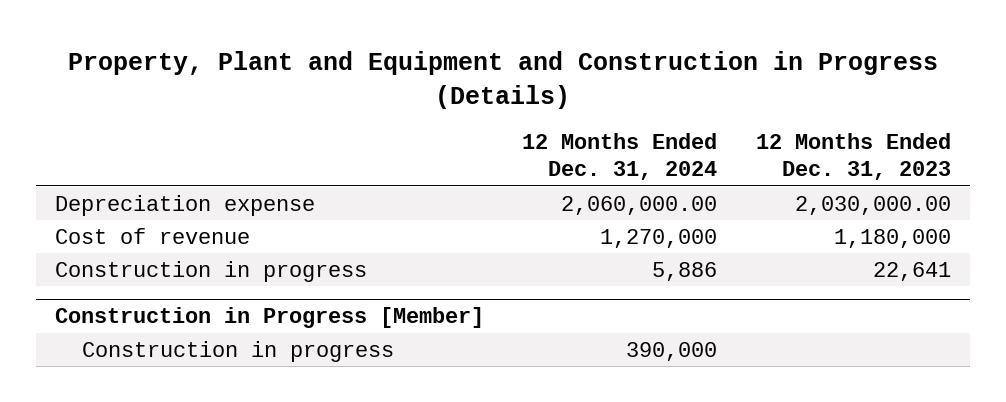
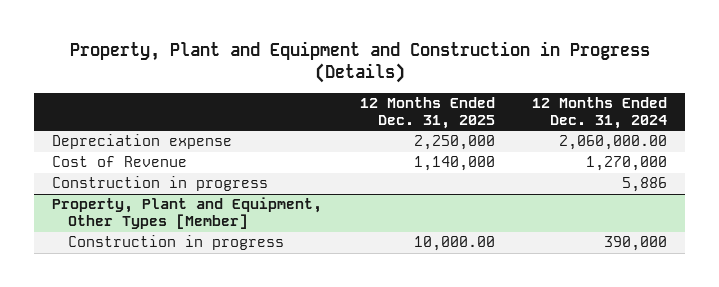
[755,133,951,181] 12 Months Ended Dec. 31, 2023 -> none
none -> [359,97,495,129] 12 Months Ended Dec. 31, 2025
[55,227,251,244] Cost of revenue -> [52,156,188,168] Cost of Revenue
[55,307,485,329] Construction in Progress [Member] -> none
none -> [52,197,323,230] Property, Plant and Equipment, Other Types [Member]

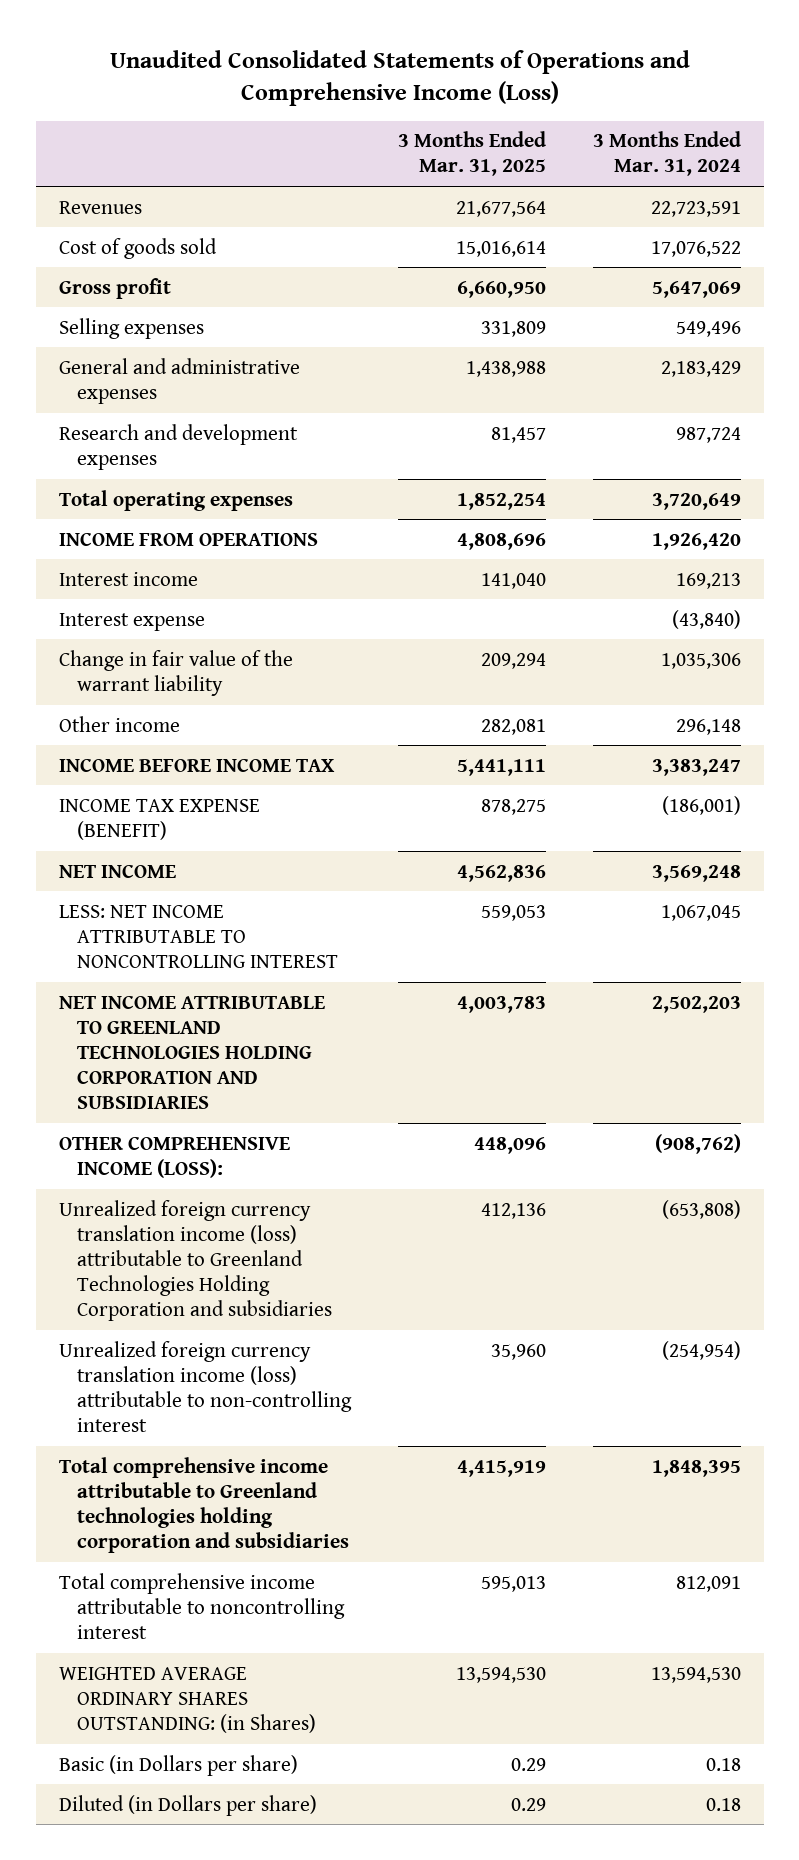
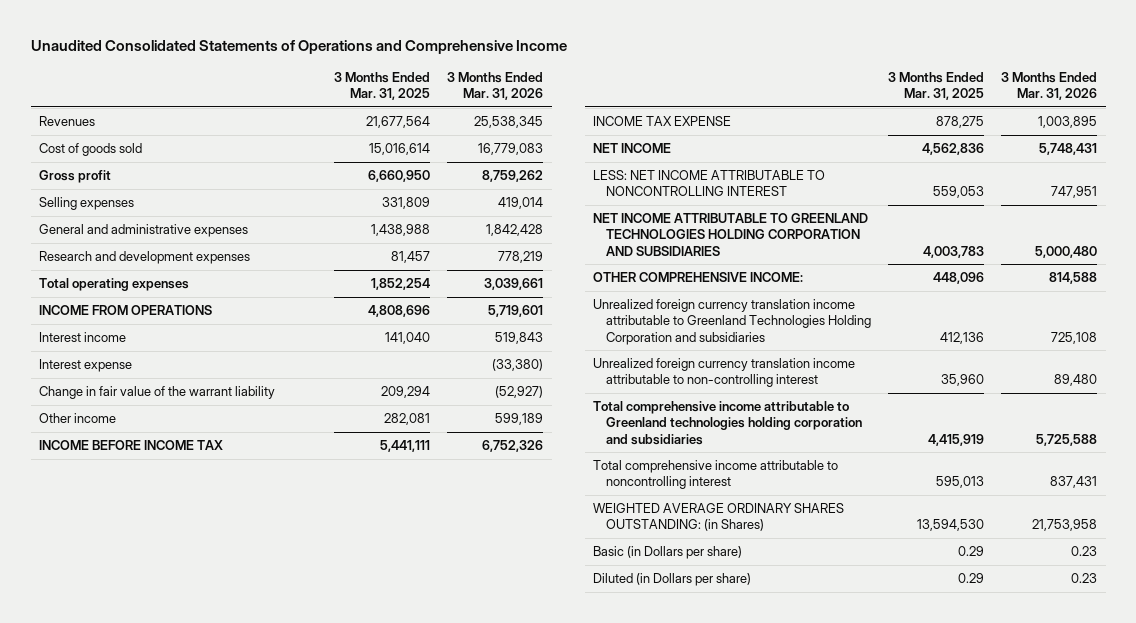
[109,49,690,106] Unaudited Consolidated Statements of Operations and Comprehensive Income (Loss) -> [30,39,567,54] Unaudited Consolidated Statements of Operations and Comprehensive Income
[592,131,741,177] 3 Months Ended Mar. 31, 2024 -> none
none -> [447,72,544,101] 3 Months Ended Mar. 31, 2026
[58,798,260,840] INCOME TAX EXPENSE (BENEFIT) -> [593,116,732,127] INCOME TAX EXPENSE
[58,1136,290,1178] OTHER COMPREHENSIVE INCOME (LOSS): -> [593,272,804,283] OTHER COMPREHENSIVE INCOME:
[58,1199,333,1322] Unrealized foreign currency translation income (loss) attributable to Greenland Technologies Holding Corporation and subsidiaries -> [593,299,871,345] Unrealized foreign currency translation income attributable to Greenland Technologies Holding Corporation and subsidiaries
[58,1340,353,1433] Unrealized foreign currency translation income (loss) attributable to non-controlling interest -> [593,358,856,388] Unrealized foreign currency translation income attributable to non-controlling interest

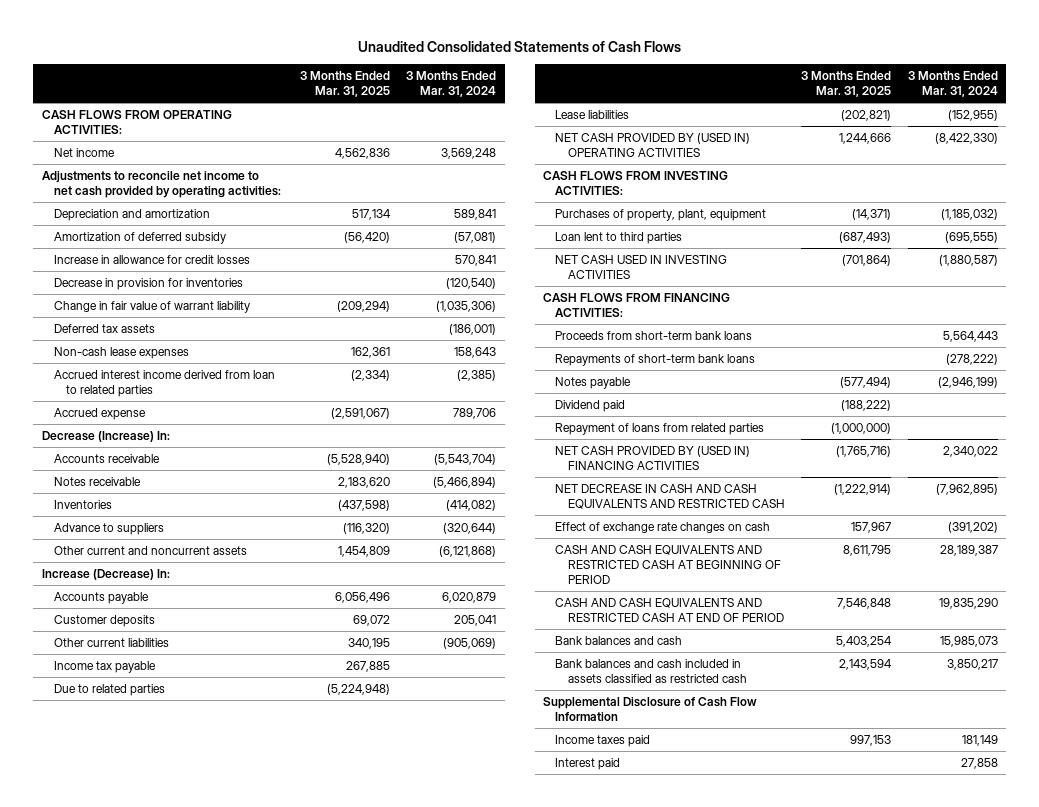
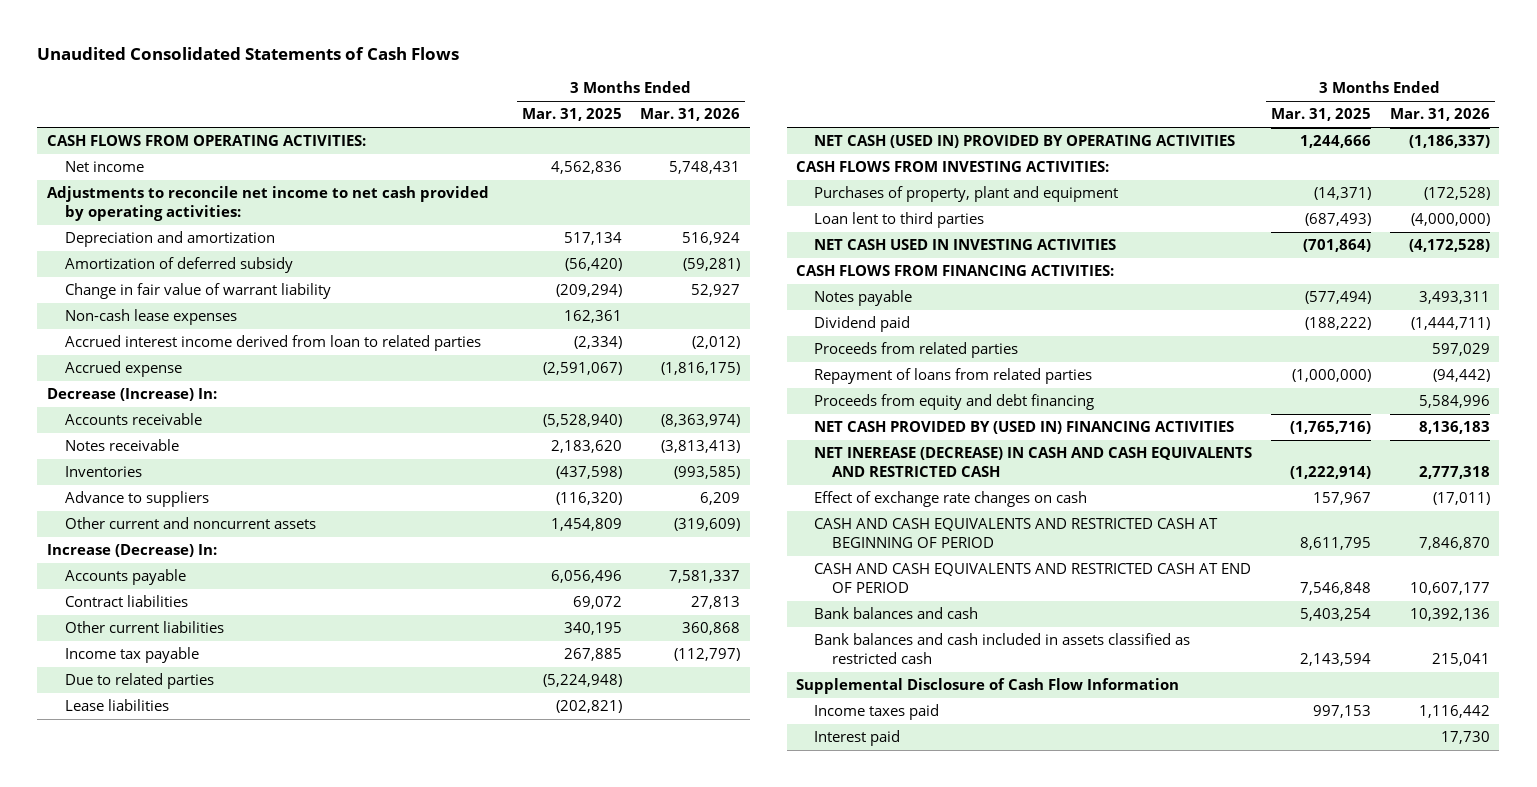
[406,70,497,97] 3 Months Ended Mar. 31, 2024 -> none
none -> [640,108,741,122] Mar. 31, 2026
[53,254,250,264] Increase in allowance for credit losses -> none
[53,277,243,290] Decrease in provision for inventories -> none
[53,323,155,333] Deferred tax assets -> none
[53,614,155,627] Customer deposits -> [64,595,188,608] Contract liabilities
[555,132,751,157] NET CASH PROVIDED BY (USED IN) OPERATING ACTIVITIES -> [813,135,1235,149] NET CASH (USED IN) PROVIDED BY OPERATING ACTIVITIES
[555,208,767,221] Purchases of property, plant, equipment -> [813,186,1118,203] Purchases of property, plant and equipment
[555,330,753,340] Proceeds from short-term bank loans -> none
[555,353,756,366] Repayments of short-term bank loans -> none
none -> [813,342,1018,359] Proceeds from related parties
none -> [813,394,1094,411] Proceeds from equity and debt financing
[555,483,785,509] NET DECREASE IN CASH AND CASH EQUIVALENTS AND RESTRICTED CASH -> [813,447,1252,478] NET INEREASE (DECREASE) IN CASH AND CASH EQUIVALENTS AND RESTRICTED CASH

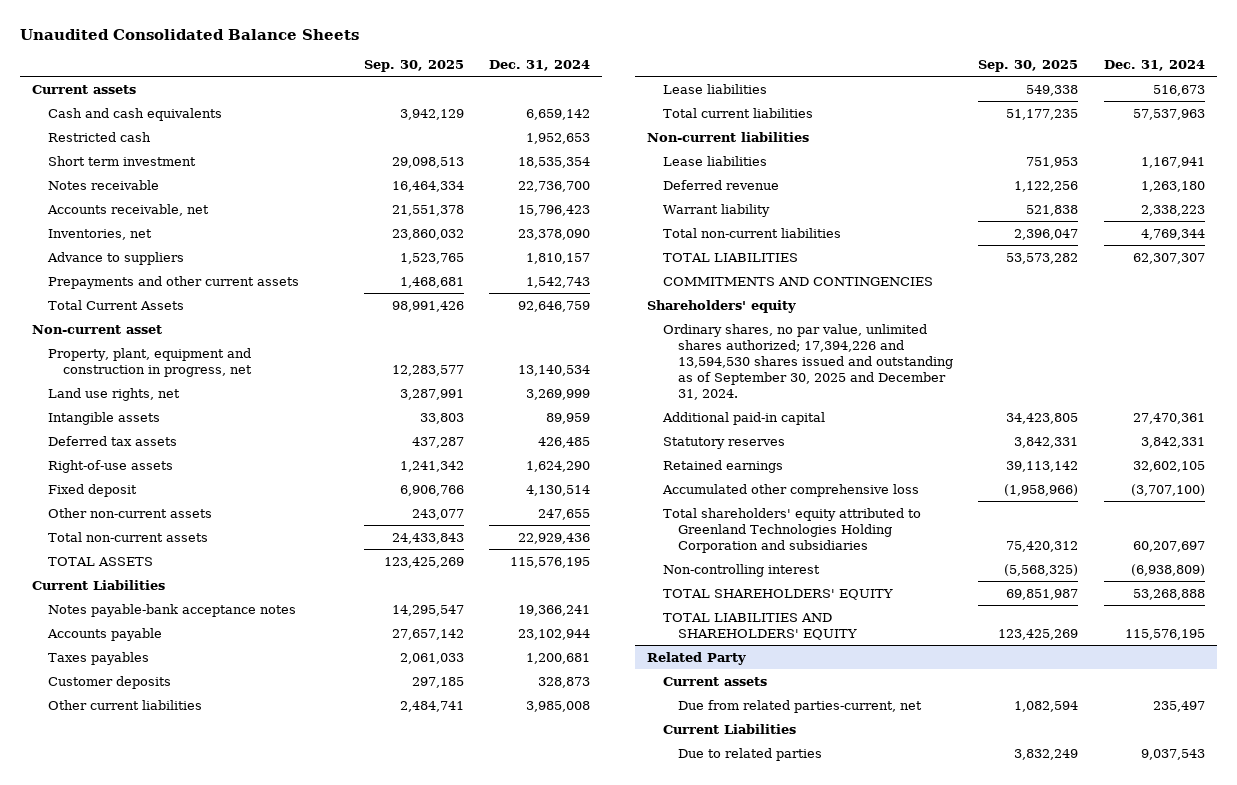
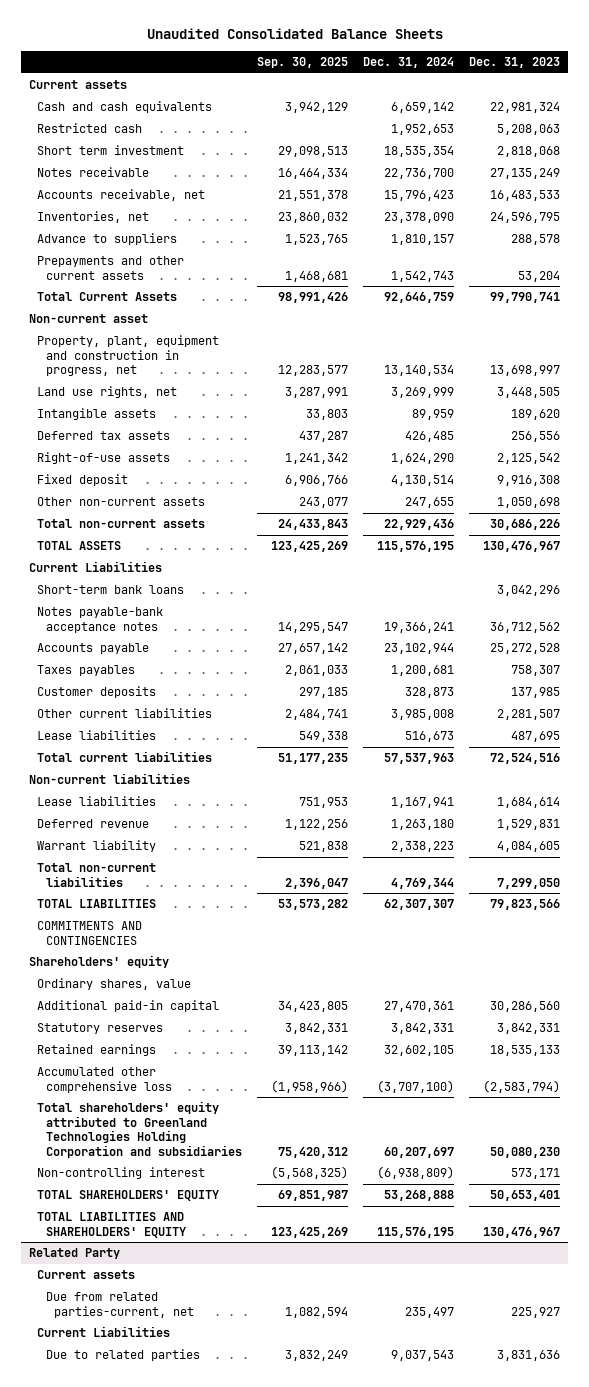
none -> [469,57,561,69] Dec. 31, 2023
none -> [37,585,185,595] Short-term bank loans
[662,323,954,401] Ordinary shares, no par value, unlimited shares authorized; 17,394,226 and 13,594,530 shares issued and outstanding as of September 30, 2025 and December 31, 2024. -> [37,978,192,991] Ordinary shares, value

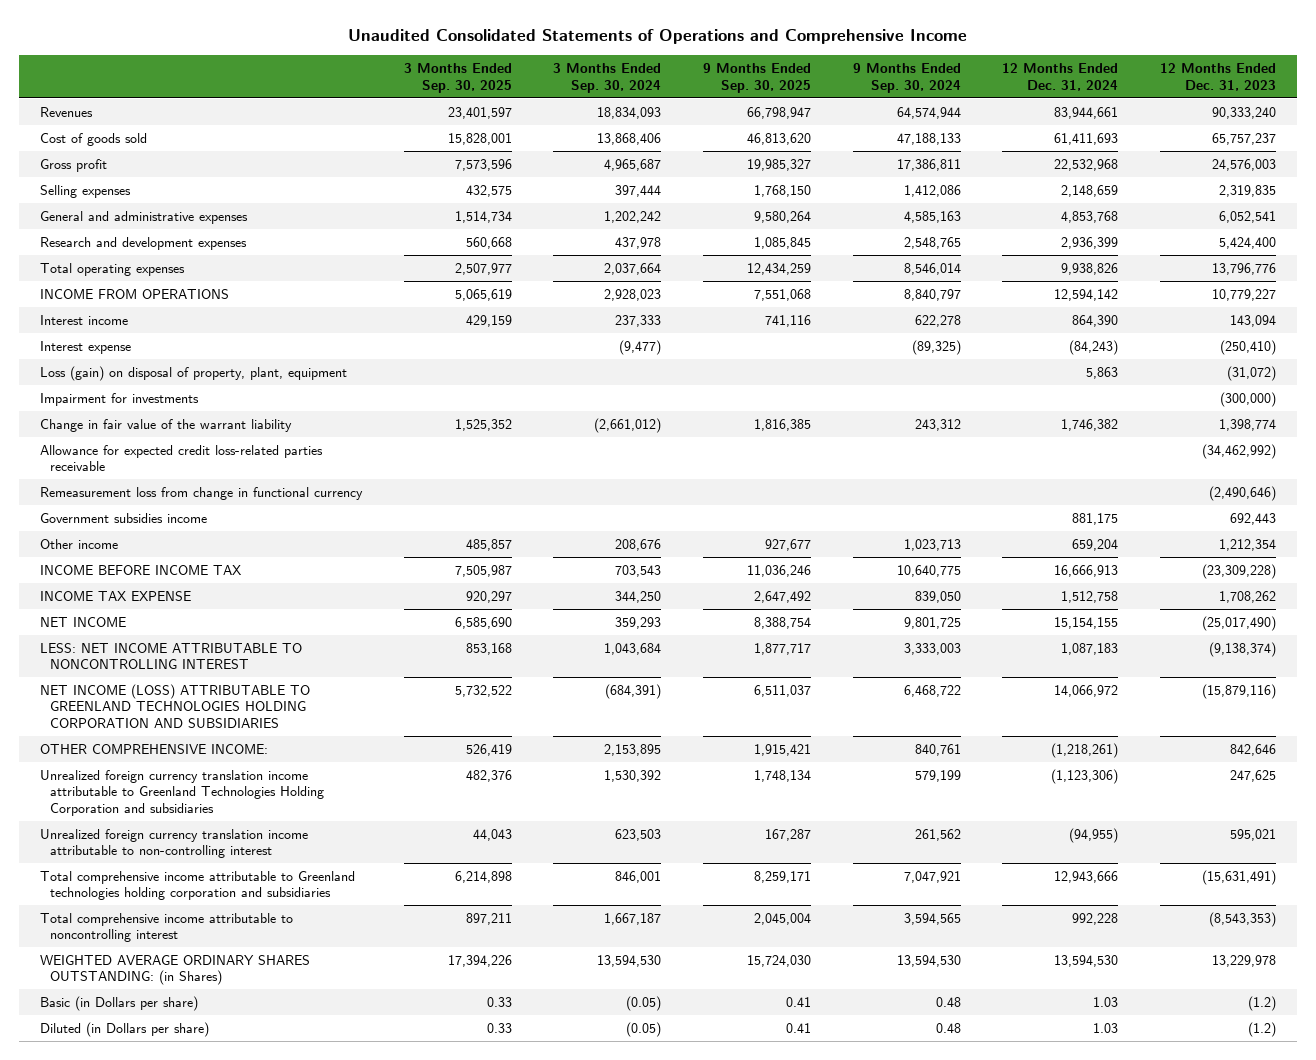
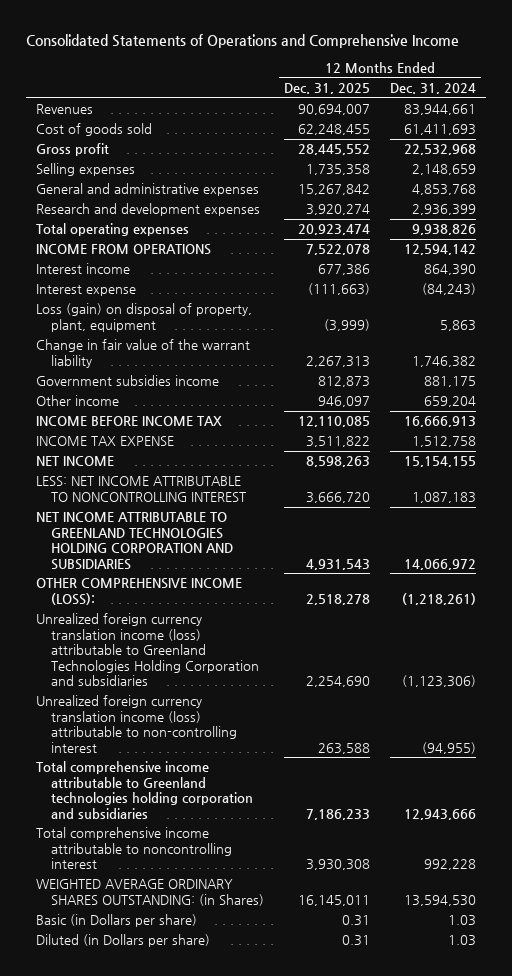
[348,29,968,45] Unaudited Consolidated Statements of Operations and Comprehensive Income -> [25,33,459,48] Consolidated Statements of Operations and Comprehensive Income
[403,63,512,93] 3 Months Ended Sep. 30, 2025 -> none
[553,63,662,93] 3 Months Ended Sep. 30, 2024 -> none
[703,63,812,93] 9 Months Ended Sep. 30, 2025 -> none
[852,63,961,93] 9 Months Ended Sep. 30, 2024 -> none
[1160,63,1277,91] 12 Months Ended Dec. 31, 2023 -> none
none -> [283,82,370,94] Dec. 31, 2025
[40,392,200,406] Impairment for investments -> none
[40,444,324,472] Allowance for expected credit loss-related parties receivable -> none
[40,486,364,500] Remeasurement loss from change in functional currency -> none
[40,683,311,728] NET INCOME (LOSS) ATTRIBUTABLE TO GREENLAND TECHNOLOGIES HOLDING CORPORATION AND SUBSIDIARIES -> [35,512,233,570] NET INCOME ATTRIBUTABLE TO GREENLAND TECHNOLOGIES HOLDING CORPORATION AND SUBSIDIARIES
[40,743,269,754] OTHER COMPREHENSIVE INCOME: -> [35,578,242,605] OTHER COMPREHENSIVE INCOME (LOSS):
[40,769,325,816] Unrealized foreign currency translation income attributable to Greenland Technologies Holding Corporation and subsidiaries -> [35,613,259,687] Unrealized foreign currency translation income (loss) attributable to Greenland Technologies Holding Corporation and subsidiaries
[40,828,309,859] Unrealized foreign currency translation income attributable to non-controlling interest -> [35,695,237,753] Unrealized foreign currency translation income (loss) attributable to non-controlling interest

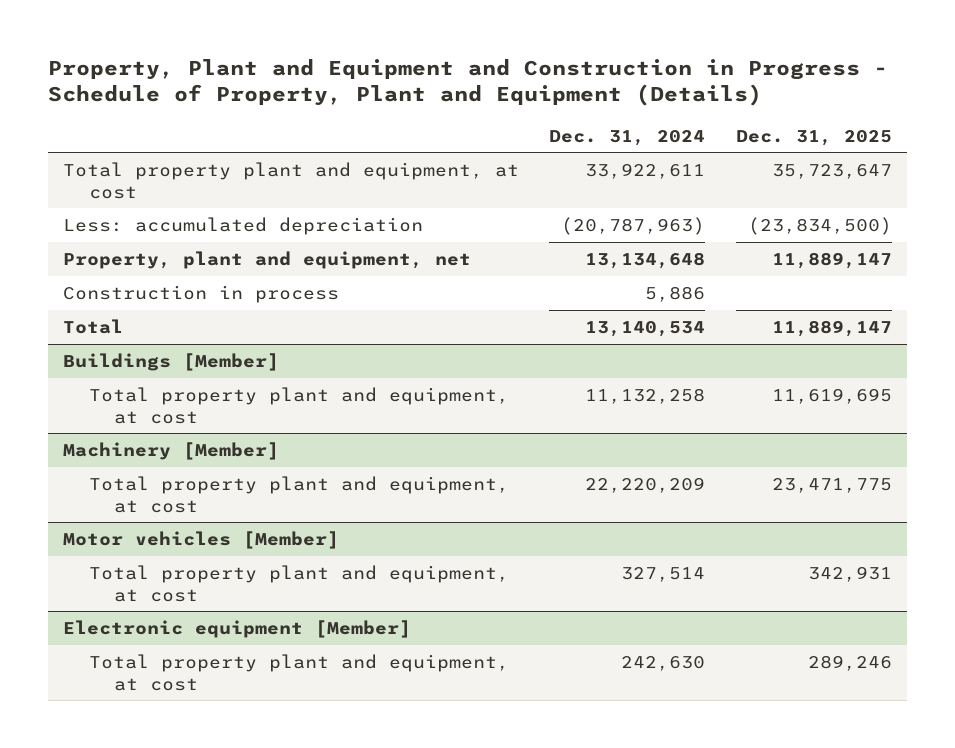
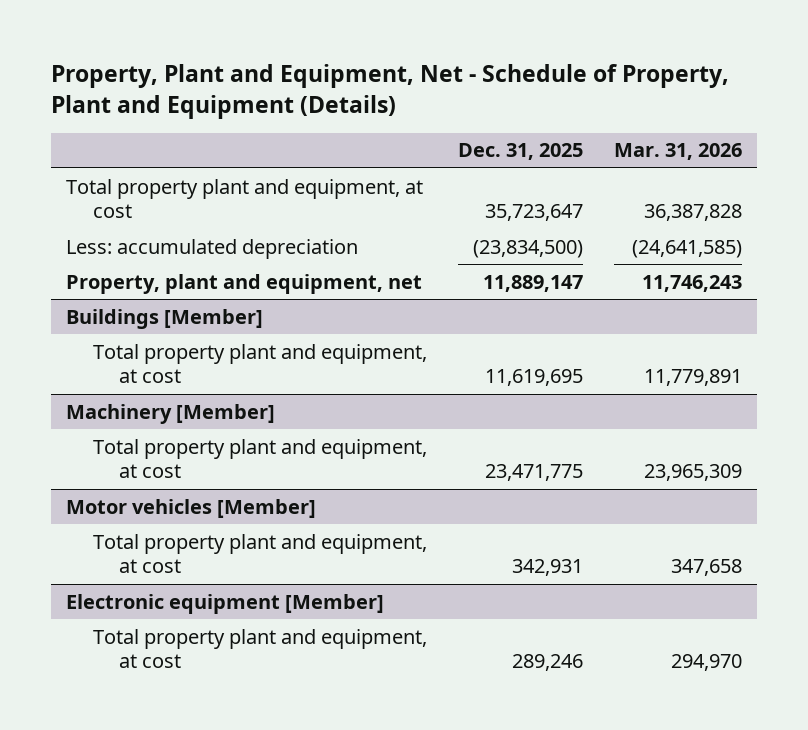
[48,58,889,107] Property, Plant and Equipment and Construction in Progress - Schedule of Property, Plant and Equipment (Details) -> [50,63,729,119] Property, Plant and Equipment, Net - Schedule of Property, Plant and Equipment (Details)
[549,129,706,146] Dec. 31, 2024 -> none
none -> [613,143,742,161] Mar. 31, 2026
[63,284,340,303] Construction in process -> none
[63,318,124,334] Total -> none

